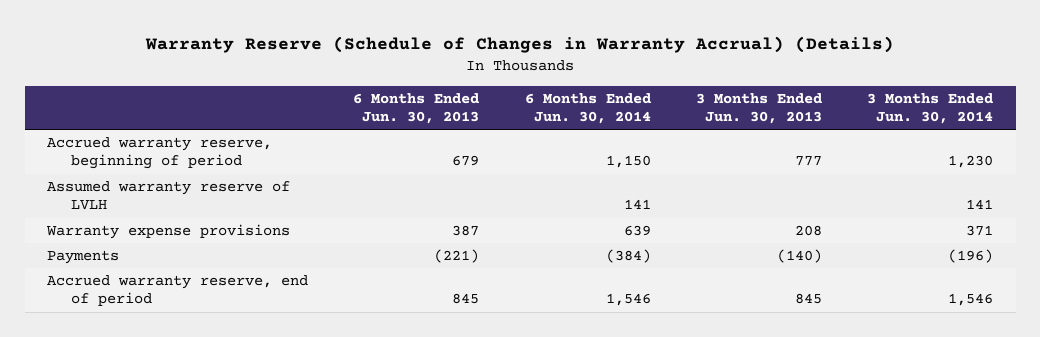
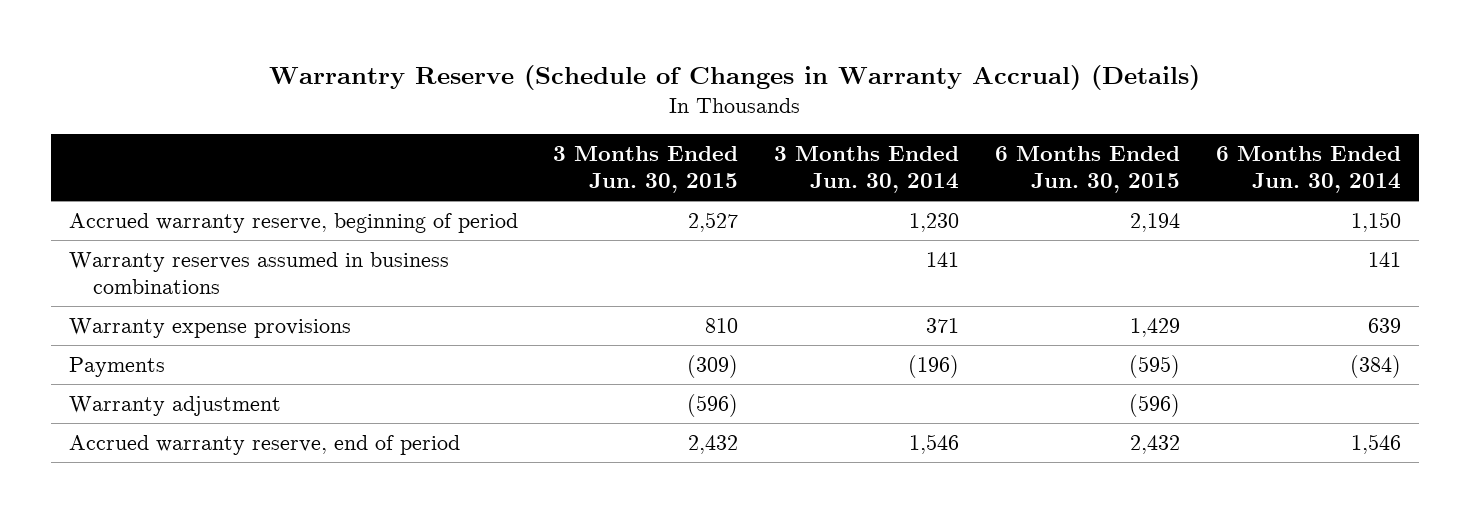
[145,35,895,53] Warranty Reserve (Schedule of Changes in Warranty Accrual) (Details) -> [268,64,1200,90] Warrantry Reserve (Schedule of Changes in Warranty Accrual) (Details)
[353,92,480,125] 6 Months Ended Jun. 30, 2013 -> none
[695,92,822,125] 3 Months Ended Jun. 30, 2013 -> none
none -> [553,146,739,193] 3 Months Ended Jun. 30, 2015
none -> [994,146,1180,193] 6 Months Ended Jun. 30, 2015
[47,181,291,211] Assumed warranty reserve of LVLH -> [68,252,449,294] Warranty reserves assumed in business combinations
none -> [68,396,281,417] Warranty adjustment

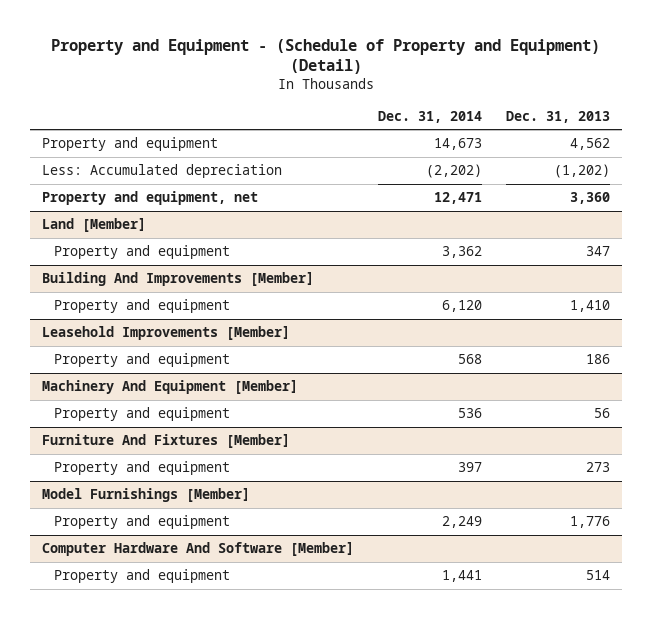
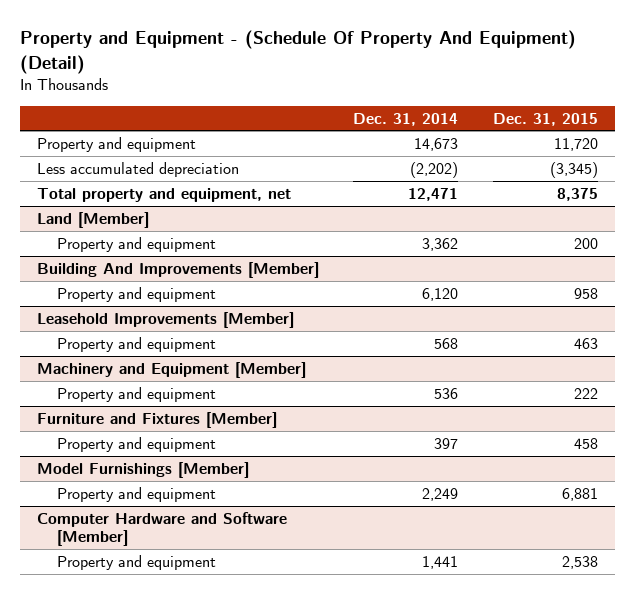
[50,38,600,75] Property and Equipment - (Schedule of Property and Equipment) (Detail) -> [19,30,576,74] Property and Equipment - (Schedule Of Property And Equipment) (Detail)
[505,110,610,123] Dec. 31, 2013 -> none
none -> [492,112,598,126] Dec. 31, 2015
[41,164,282,179] Less: Accumulated depreciation -> [36,161,239,177] Less accumulated depreciation
[41,191,258,206] Property and equipment, net -> [36,187,291,202] Total property and equipment, net
[41,380,298,395] Machinery And Equipment [Member] -> [36,361,306,378] Machinery and Equipment [Member]
[41,434,290,449] Furniture And Fixtures [Member] -> [36,411,277,428] Furniture and Fixtures [Member]
[41,542,354,557] Computer Hardware And Software [Member] -> [36,511,287,547] Computer Hardware and Software [Member]

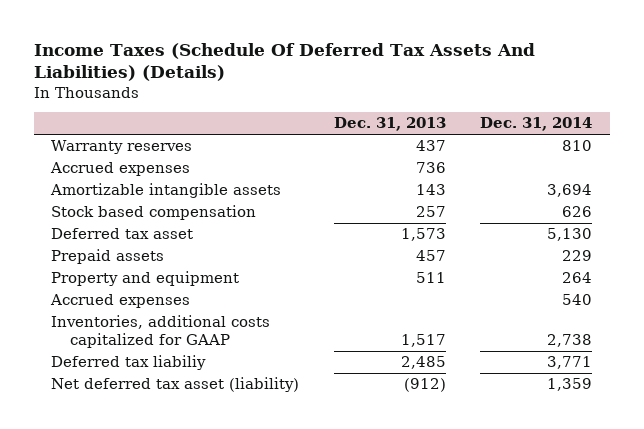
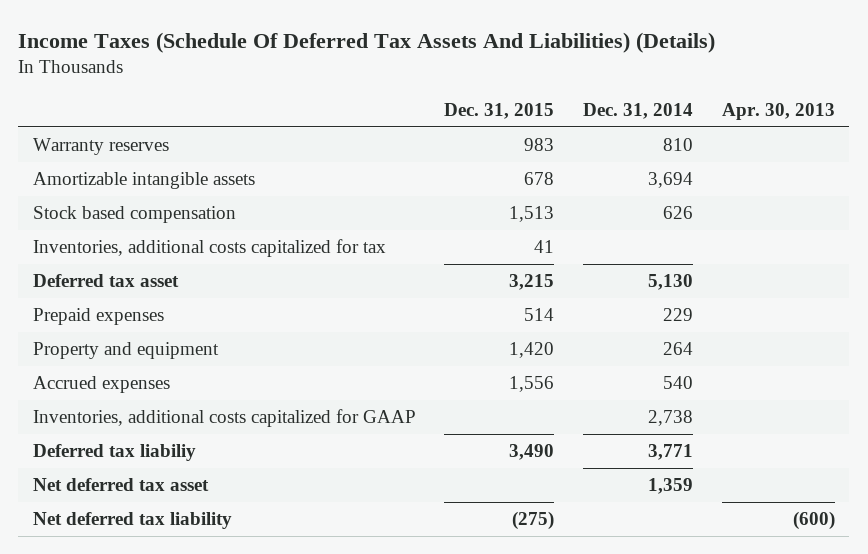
[333,117,446,132] Dec. 31, 2013 -> none
none -> [444,102,555,119] Dec. 31, 2015
none -> [721,102,835,120] Apr. 30, 2013
[50,162,191,177] Accrued expenses -> none
none -> [32,239,386,258] Inventories, additional costs capitalized for tax
[51,249,165,265] Prepaid assets -> [32,308,164,326] Prepaid expenses
[51,377,300,393] Net deferred tax asset (liability) -> [32,478,209,492] Net deferred tax asset
none -> [32,512,232,530] Net deferred tax liability

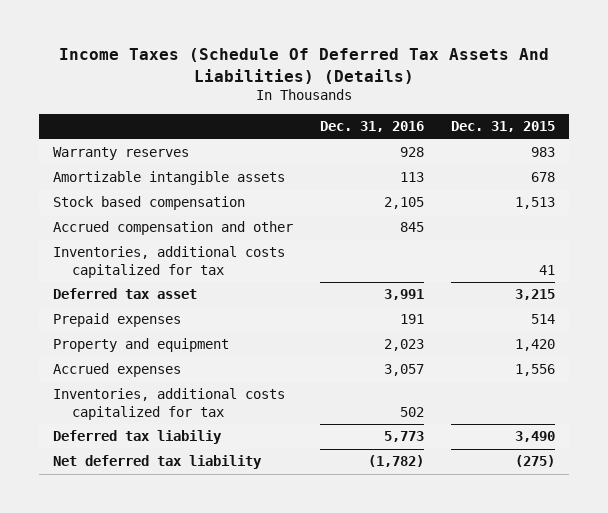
[583,102,694,119] Dec. 31, 2014 -> none
[721,102,835,120] Apr. 30, 2013 -> none
none -> [320,121,425,133] Dec. 31, 2016
none -> [52,221,293,236] Accrued compensation and other
[32,409,416,428] Inventories, additional costs capitalized for GAAP -> [52,388,285,420] Inventories, additional costs capitalized for tax
[32,478,209,492] Net deferred tax asset -> none

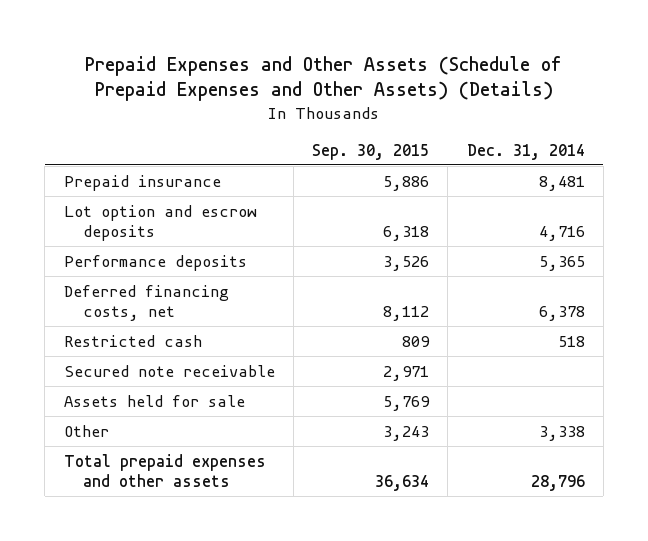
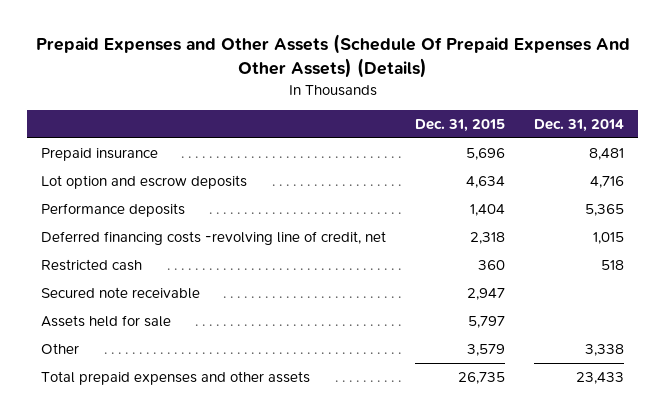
[85,55,563,102] Prepaid Expenses and Other Assets (Schedule of Prepaid Expenses and Other Assets) (Details) -> [35,34,630,78] Prepaid Expenses and Other Assets (Schedule Of Prepaid Expenses And Other Assets) (Details)
[312,143,430,160] Sep. 30, 2015 -> none
none -> [415,118,506,132] Dec. 31, 2015
[63,284,229,322] Deferred financing costs, net -> [41,231,387,246] Deferred financing costs -revolving line of credit, net
[538,306,585,322] 6,378 -> [592,232,624,245] 1,015
[530,475,585,492] 28,796 -> [575,372,624,385] 23,433

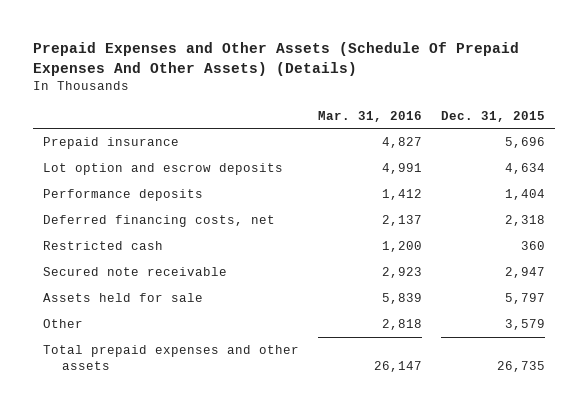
[533,118,624,132] Dec. 31, 2014 -> none
none -> [318,110,423,122] Mar. 31, 2016
[41,231,387,246] Deferred financing costs -revolving line of credit, net -> [42,215,275,228] Deferred financing costs, net

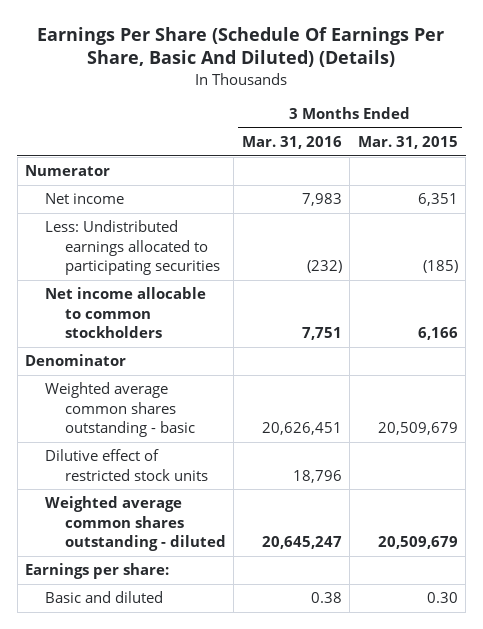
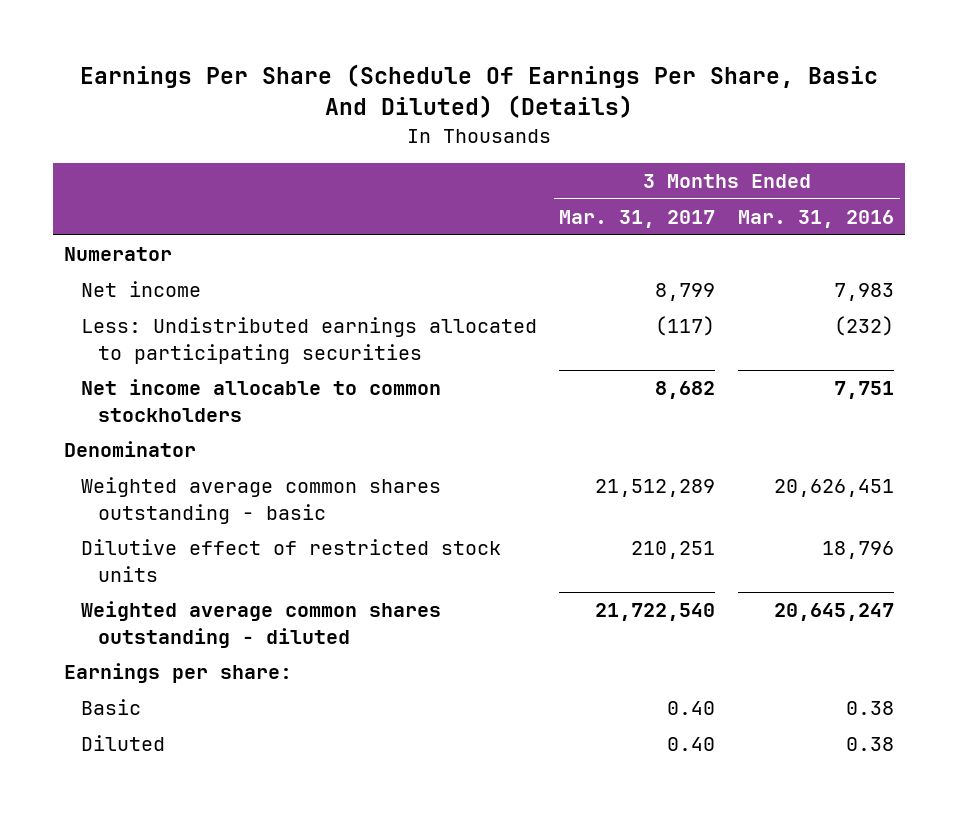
[357,136,458,150] Mar. 31, 2015 -> none
none -> [559,210,716,229] Mar. 31, 2017
[44,591,163,604] Basic and diluted -> none
none -> [80,699,141,716] Basic
none -> [80,735,165,752] Diluted

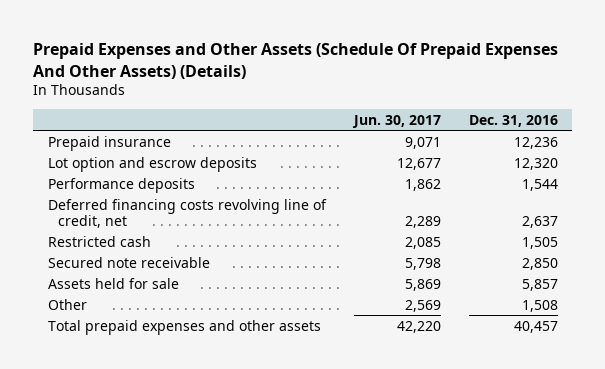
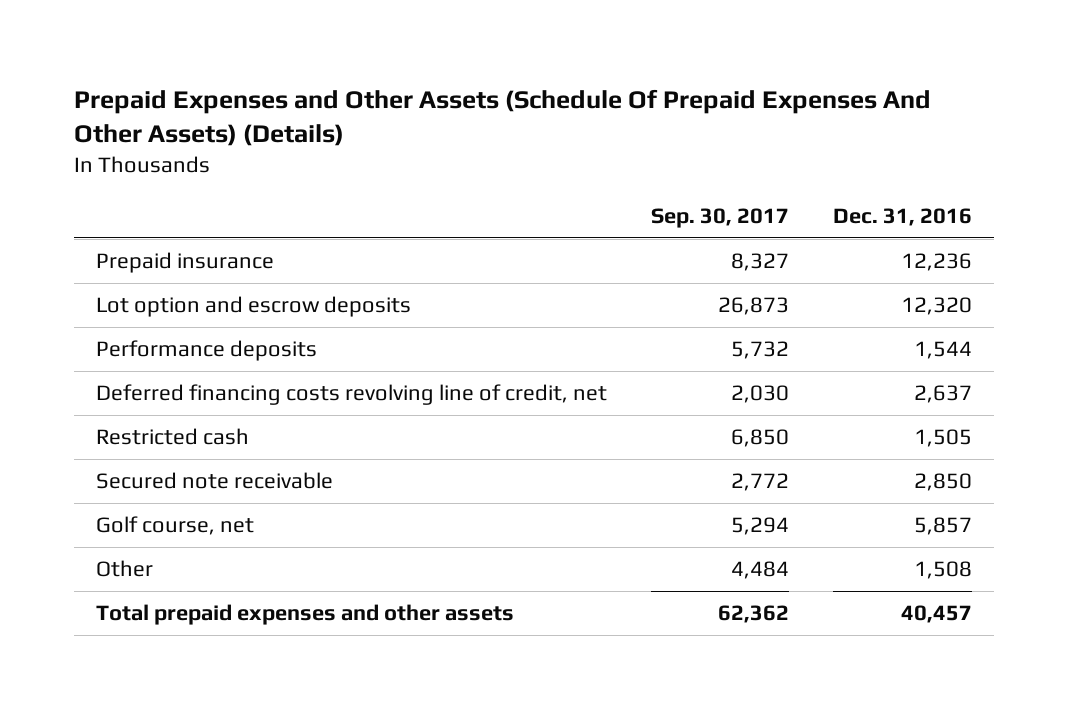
[351,114,441,128] Jun. 30, 2017 -> none
none -> [650,208,789,229] Sep. 30, 2017
[47,277,179,289] Assets held for sale -> [96,515,255,535] Golf course, net

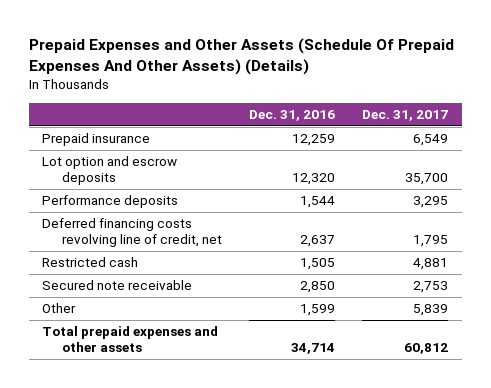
[650,208,789,229] Sep. 30, 2017 -> none
none -> [362,110,449,122] Dec. 31, 2017
[900,252,972,271] 12,236 -> [292,134,336,147] 12,259
[96,515,255,535] Golf course, net -> none
[913,560,972,579] 1,508 -> [300,304,336,317] 1,599
[900,604,972,623] 40,457 -> [291,342,336,354] 34,714

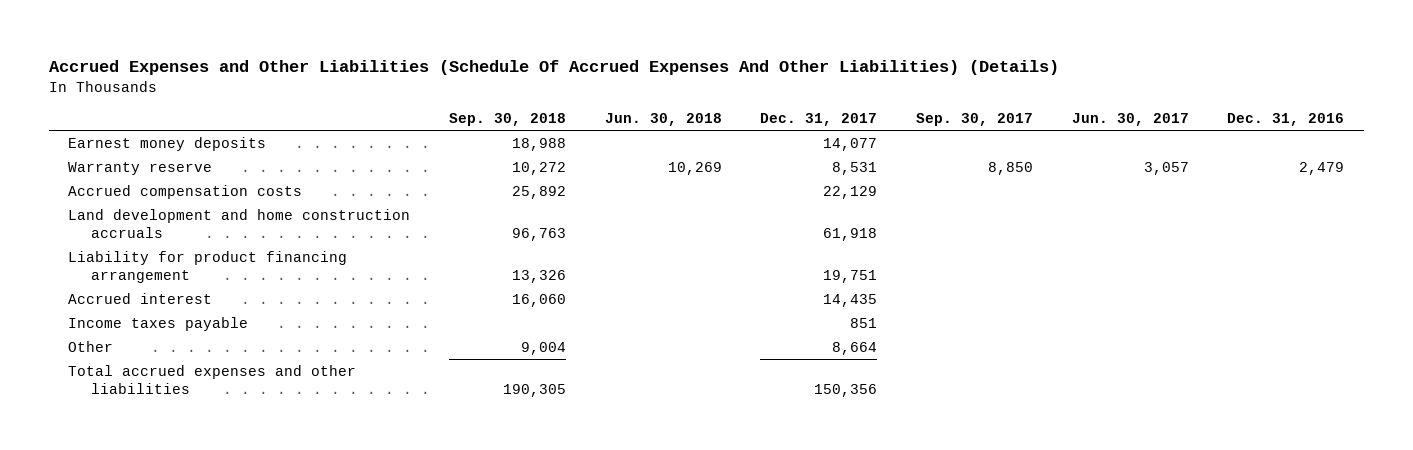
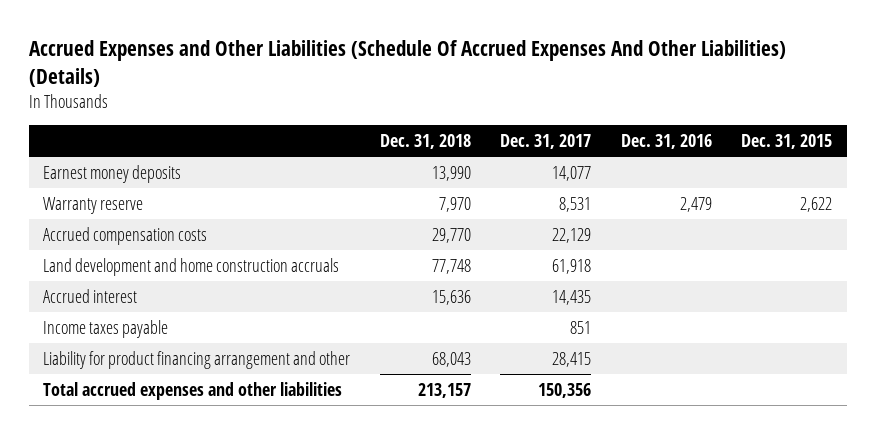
[448,113,566,127] Sep. 30, 2018 -> none
[604,113,722,127] Jun. 30, 2018 -> none
[916,113,1034,127] Sep. 30, 2017 -> none
[1071,113,1189,127] Jun. 30, 2017 -> none
none -> [379,134,471,150] Dec. 31, 2018
none -> [741,134,833,150] Dec. 31, 2015
[68,250,348,283] Liability for product financing arrangement -> none
[68,340,114,352] Other -> none
none -> [43,350,351,369] Liability for product financing arrangement and other

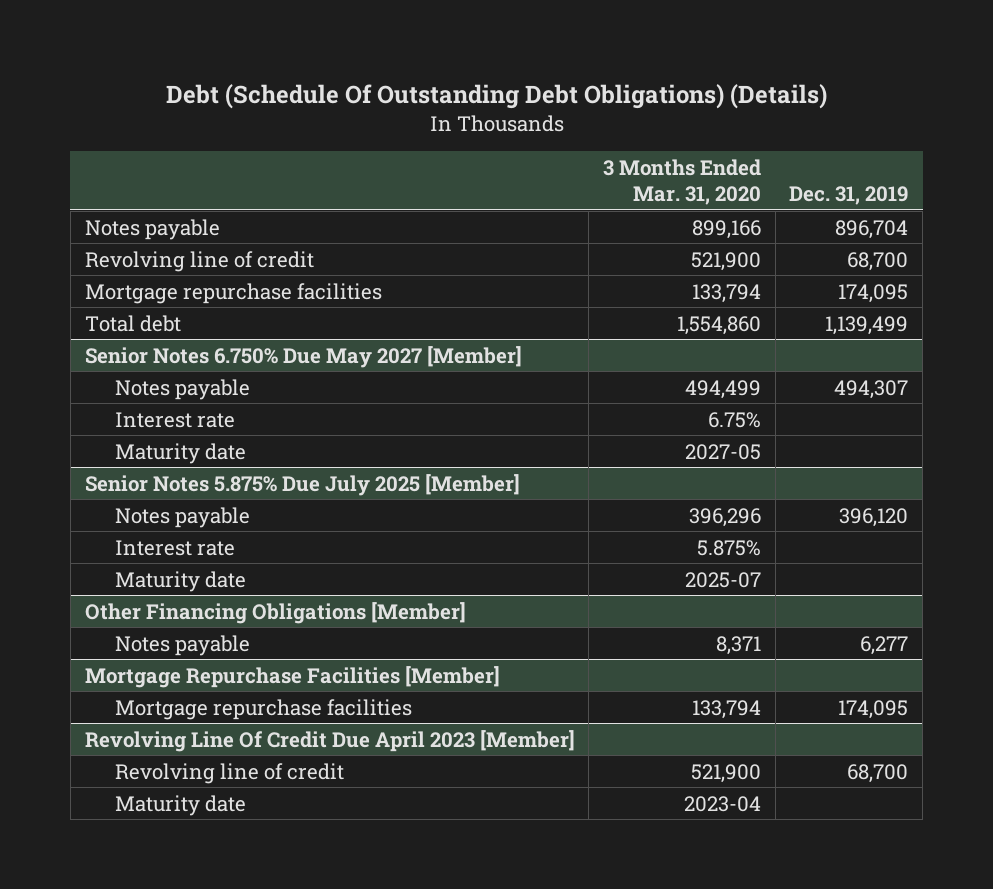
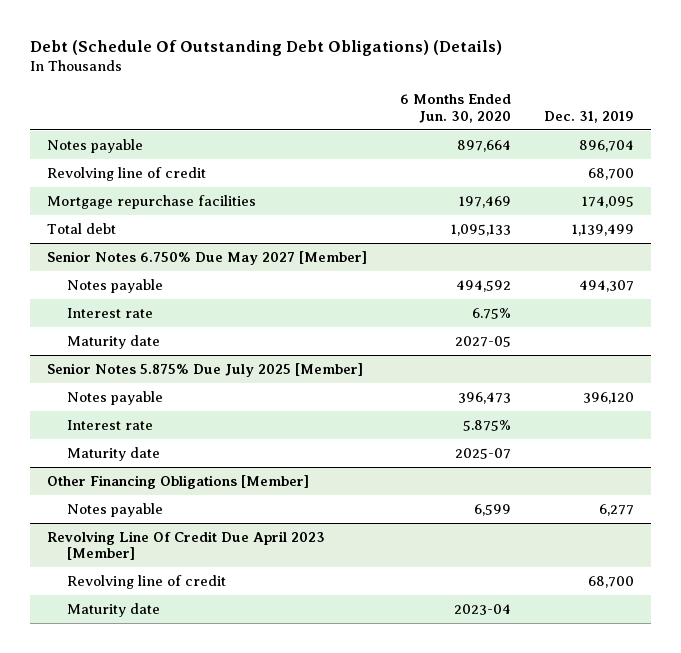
[603,158,762,206] 3 Months Ended Mar. 31, 2020 -> none
none -> [399,94,511,124] 6 Months Ended Jun. 30, 2020
[84,665,500,688] Mortgage Repurchase Facilities [Member] -> none
[115,698,413,720] Mortgage repurchase facilities -> none

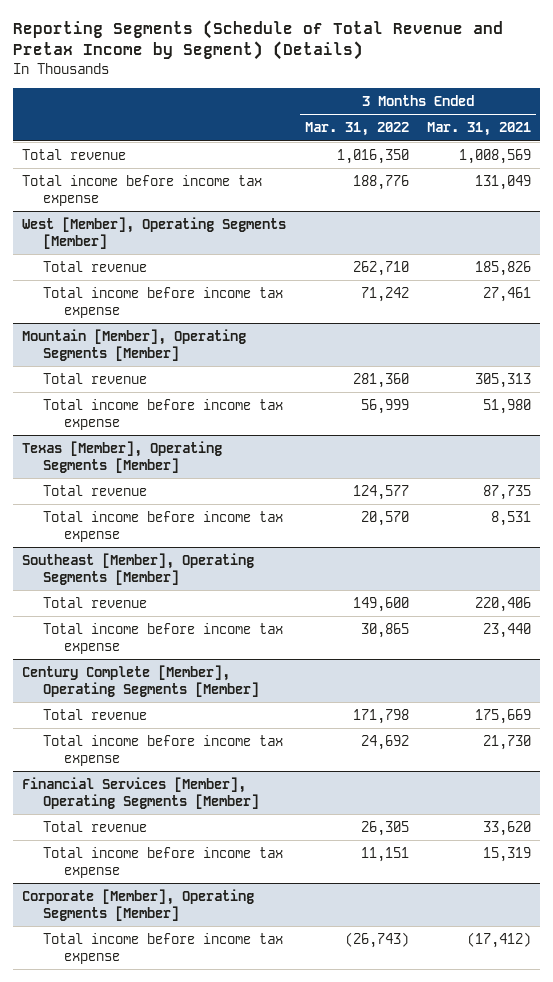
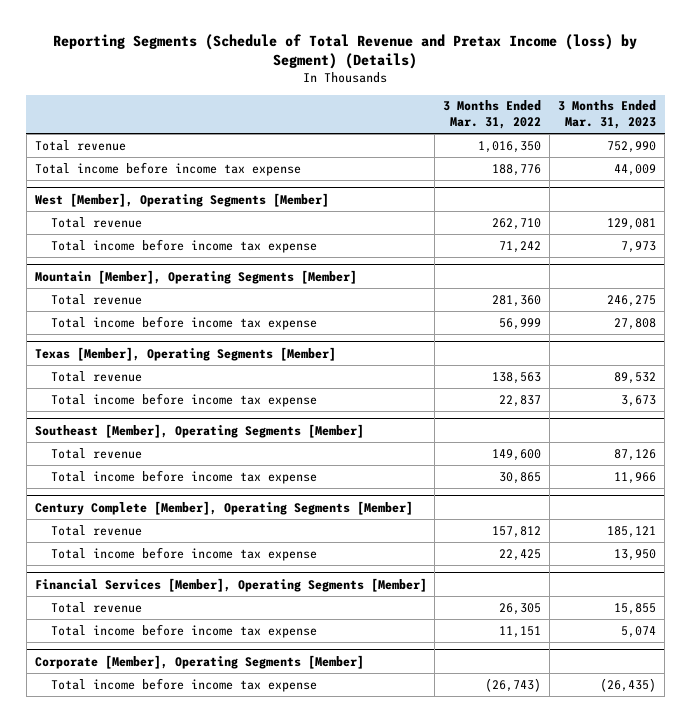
[12,19,503,61] Reporting Segments (Schedule of Total Revenue and Pretax Income by Segment) (Details) -> [53,33,638,70] Reporting Segments (Schedule of Total Revenue and Pretax Income (loss) by Segment) (Details)
[427,122,532,137] Mar. 31, 2021 -> none
none -> [558,100,657,130] 3 Months Ended Mar. 31, 2023
[352,485,409,501] 124,577 -> [492,371,542,384] 138,563
[360,511,409,527] 20,570 -> [499,394,542,407] 22,837
[352,709,409,725] 171,798 -> [492,525,542,538] 157,812
[360,735,409,751] 24,692 -> [499,548,542,561] 22,425

